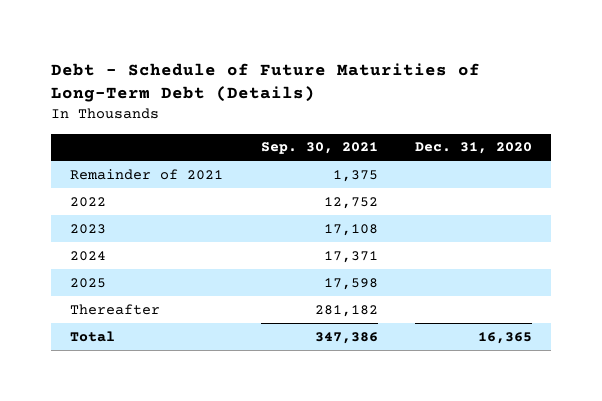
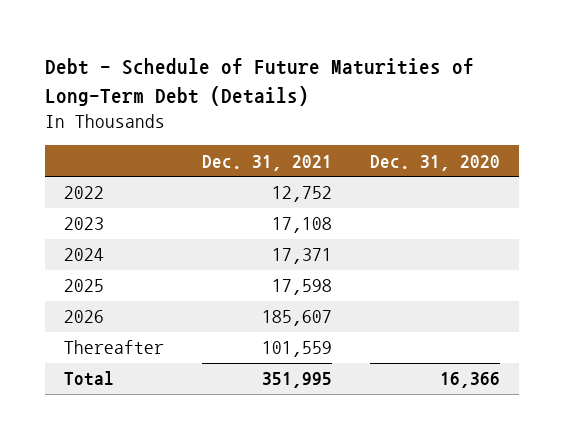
[260,142,378,155] Sep. 30, 2021 -> none
none -> [201,154,332,171] Dec. 31, 2021
[69,168,223,180] Remainder of 2021 -> none
none -> [63,310,104,324] 2026
[478,331,533,344] 16,365 -> [439,372,500,389] 16,366

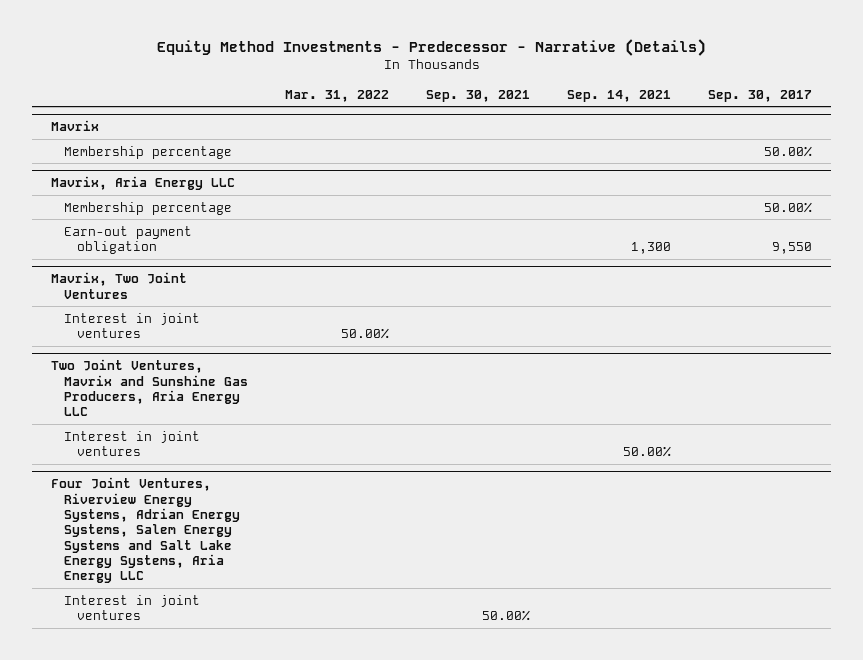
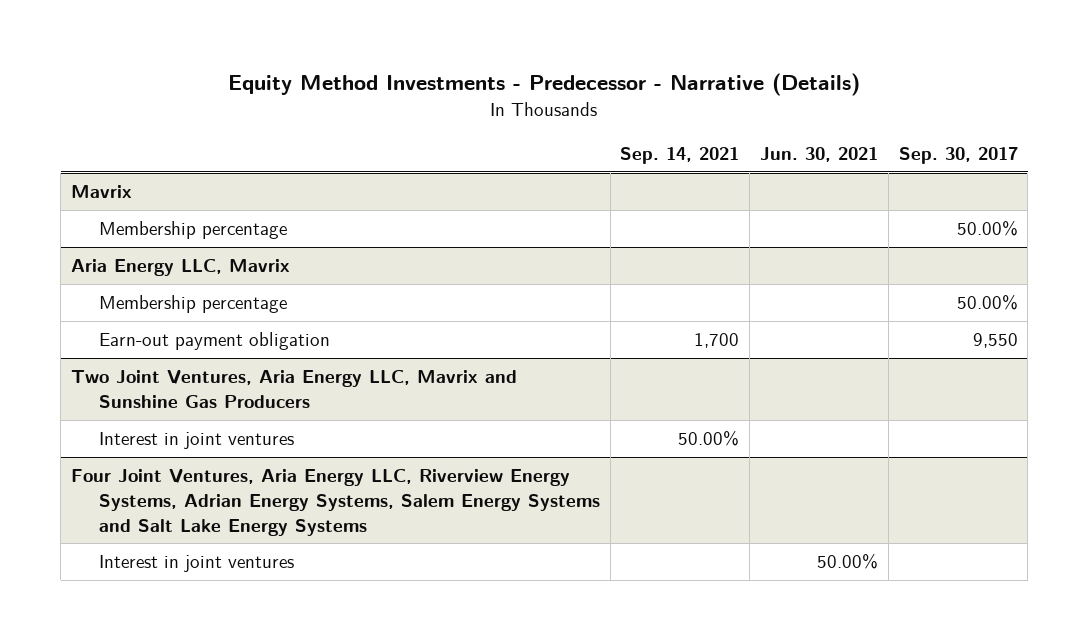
[285,89,390,102] Mar. 31, 2022 -> none
[426,89,531,102] Sep. 30, 2021 -> none
none -> [760,147,879,163] Jun. 30, 2021
[50,176,235,191] Mavrix, Aria Energy LLC -> [71,259,291,277] Aria Energy LLC, Mavrix
[50,272,187,299] Mavrix, Two Joint Ventures -> none
[64,312,201,338] Interest in joint ventures -> none
[631,241,672,254] 1,300 -> [694,333,740,349] 1,700
[50,359,249,417] Two Joint Ventures, Mavrix and Sunshine Gas Producers, Aria Energy LLC -> [71,370,518,408] Two Joint Ventures, Aria Energy LLC, Mavrix and Sunshine Gas Producers
[50,477,241,584] Four Joint Ventures, Riverview Energy Systems, Adrian Energy Systems, Salem Energy Systems and Salt Lake Energy Systems, Aria Energy LLC -> [71,469,600,536] Four Joint Ventures, Aria Energy LLC, Riverview Energy Systems, Adrian Energy Systems, Salem Energy Systems and Salt Lake Energy Systems

